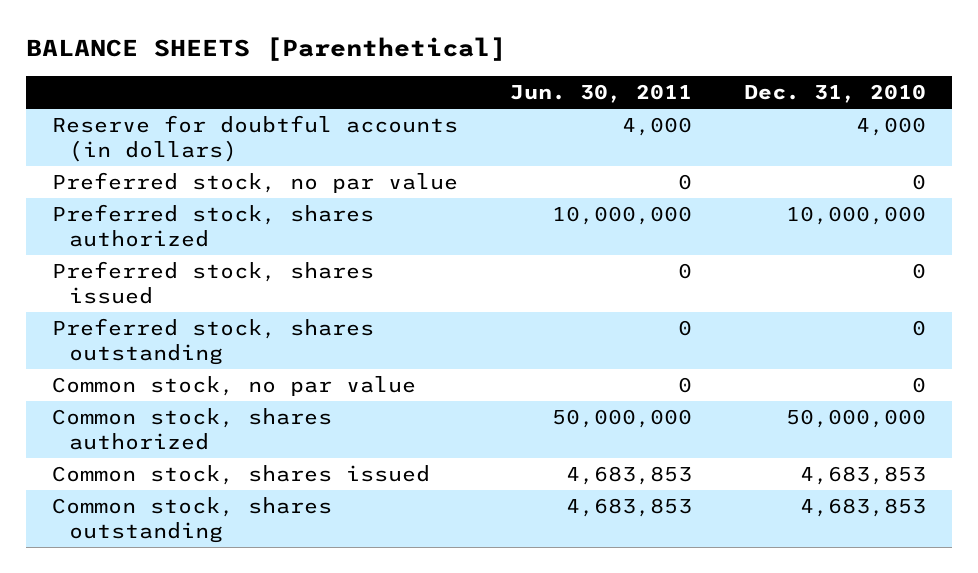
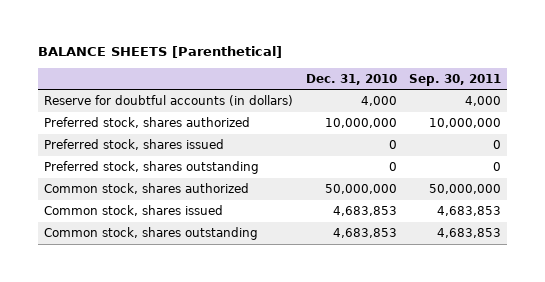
[509,84,692,104] Jun. 30, 2011 -> none
none -> [408,73,501,86] Sep. 30, 2011
[51,171,458,193] Preferred stock, no par value -> none
[51,375,416,396] Common stock, no par value -> none

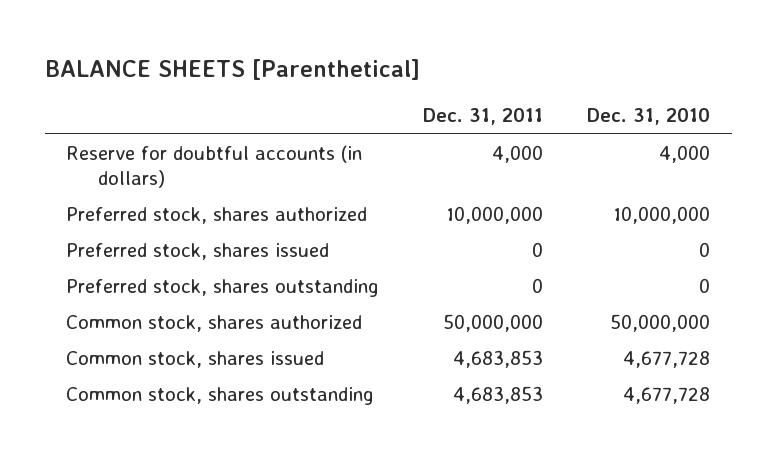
[408,73,501,86] Sep. 30, 2011 -> none
none -> [423,108,544,126] Dec. 31, 2011
[332,206,397,217] 4,683,853 -> [623,351,711,369] 4,677,728
[332,228,397,239] 4,683,853 -> [623,387,711,405] 4,677,728

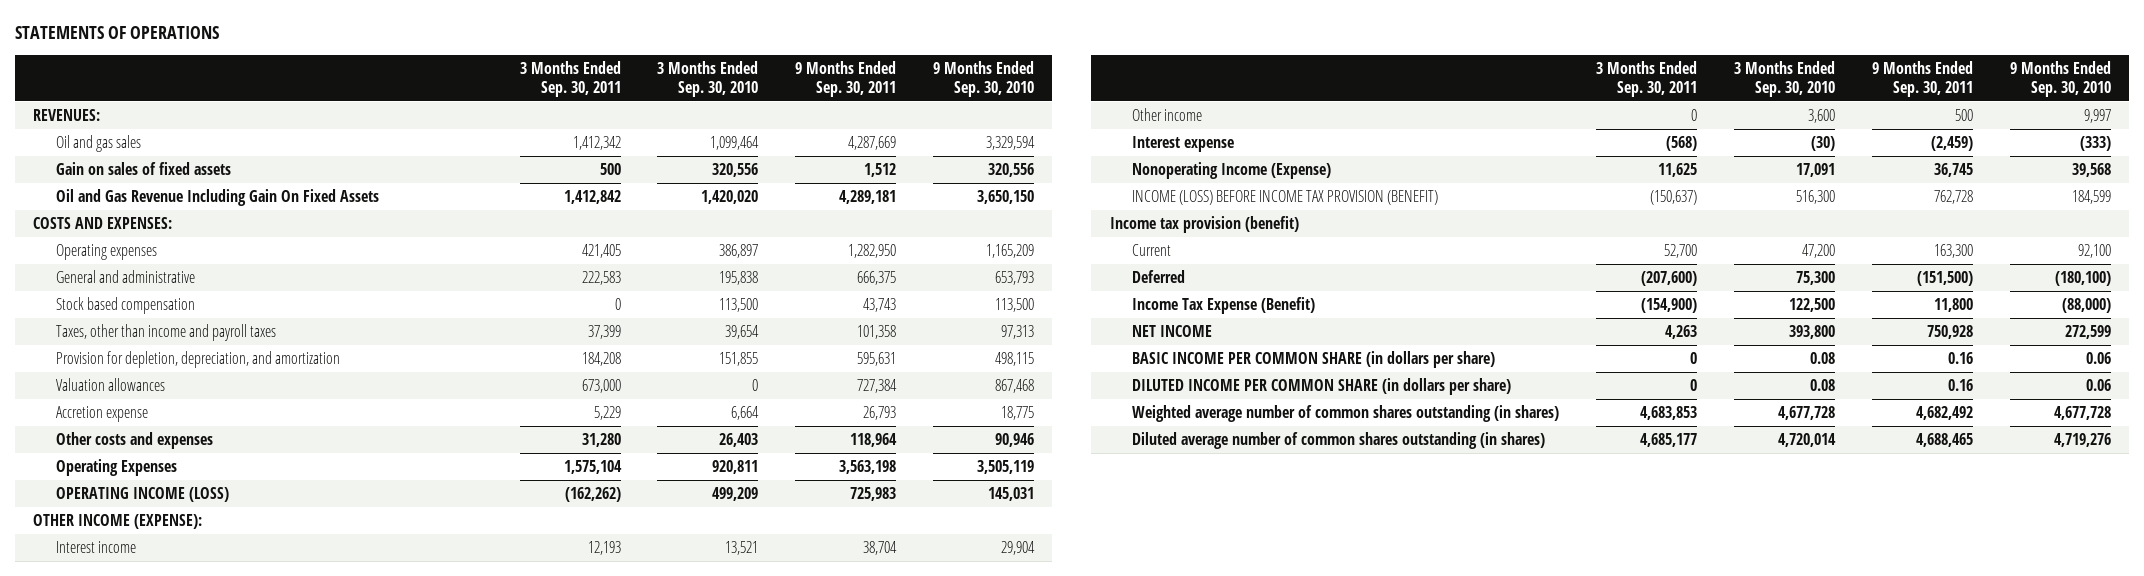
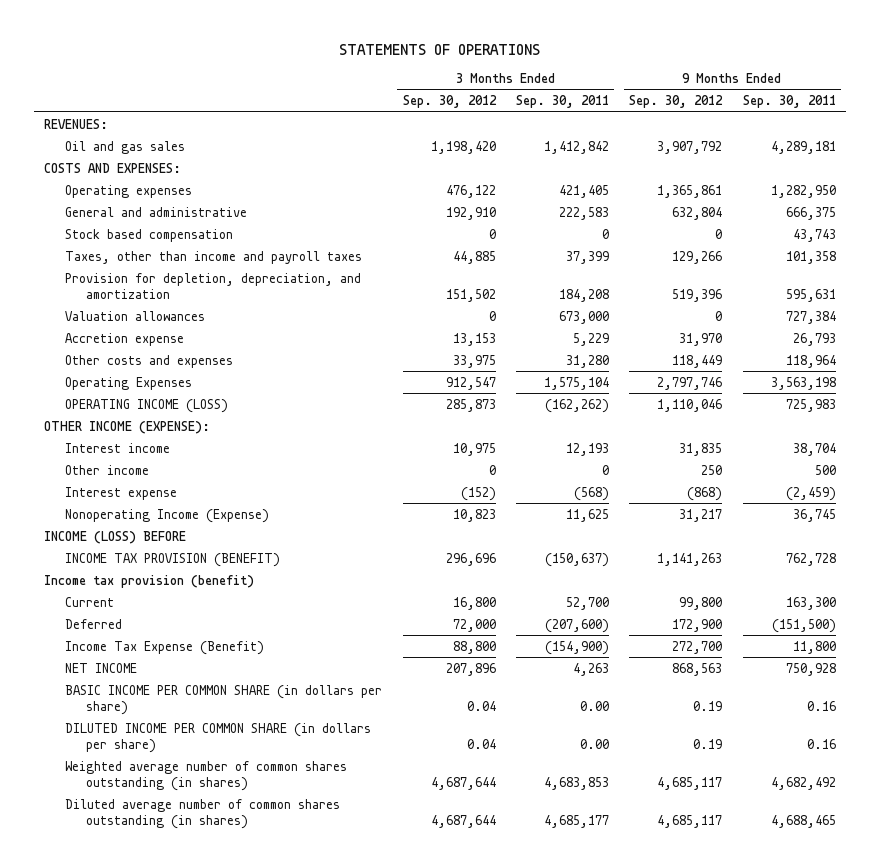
[657,60,759,97] 3 Months Ended Sep. 30, 2010 -> none
[933,60,1035,97] 9 Months Ended Sep. 30, 2010 -> none
none -> [402,95,497,109] Sep. 30, 2012
none -> [629,95,724,109] Sep. 30, 2012
[55,161,231,175] Gain on sales of fixed assets -> none
[55,188,379,206] Oil and Gas Revenue Including Gain On Fixed Assets -> none
[572,135,621,150] 1,412,342 -> [543,140,609,154] 1,412,842
[848,135,897,150] 4,287,669 -> [770,140,836,154] 4,289,181
none -> [44,530,187,544] INCOME (LOSS) BEFORE
[1132,189,1439,205] INCOME (LOSS) BEFORE INCOME TAX PROVISION (BENEFIT) -> [65,552,281,567] INCOME TAX PROVISION (BENEFIT)
[1690,351,1698,364] 0 -> [579,700,609,711] 0.00
[1690,378,1698,391] 0 -> [579,738,609,749] 0.00

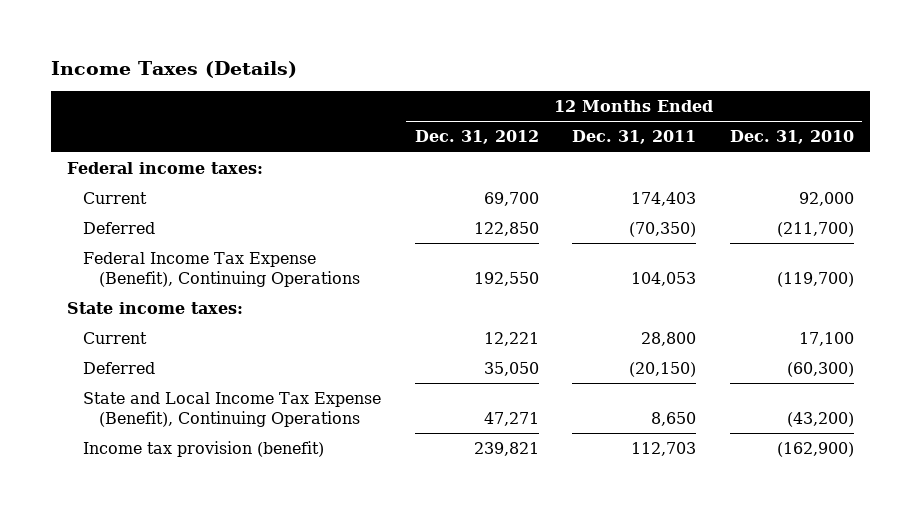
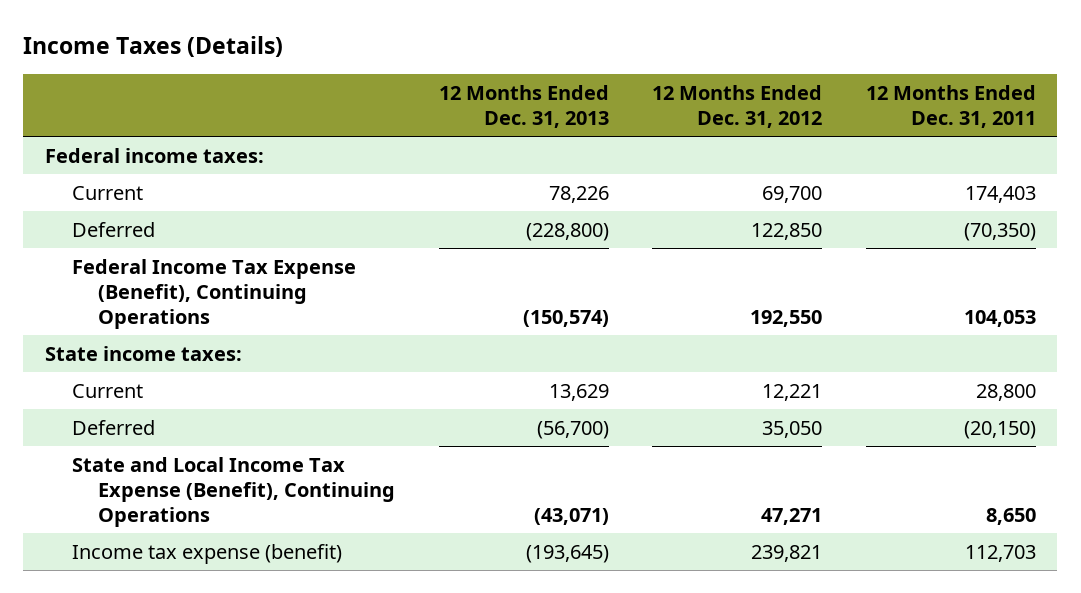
[729,130,854,145] Dec. 31, 2010 -> none
none -> [438,84,609,129] 12 Months Ended Dec. 31, 2013
[83,440,325,457] Income tax provision (benefit) -> [71,543,342,564] Income tax expense (benefit)

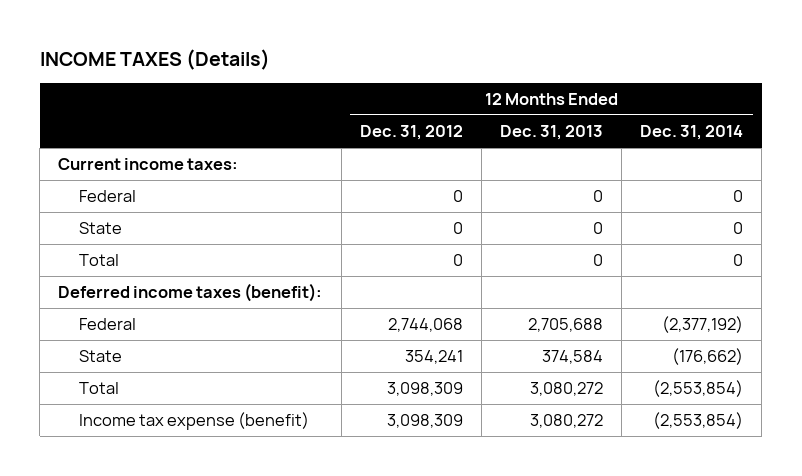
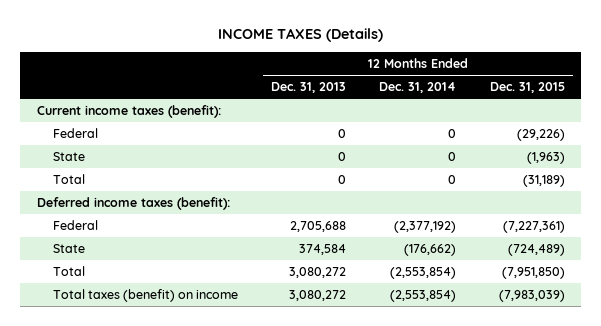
[359,125,463,141] Dec. 31, 2012 -> none
none -> [489,82,565,94] Dec. 31, 2015
[58,158,239,171] Current income taxes: -> [36,104,221,118] Current income taxes (benefit):
[78,412,309,431] Income tax expense (benefit) -> [52,288,238,302] Total taxes (benefit) on income

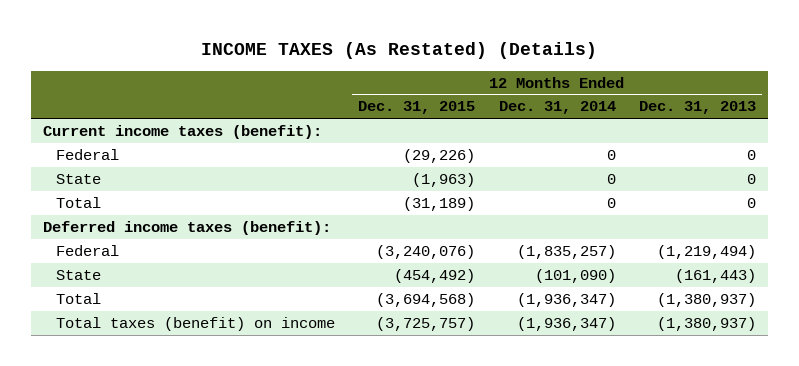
[217,28,383,43] INCOME TAXES (Details) -> [201,42,598,60] INCOME TAXES (As Restated) (Details)
[289,220,346,232] 2,705,688 -> [657,244,757,259] (1,219,494)
[394,220,457,233] (2,377,192) -> [516,244,616,259] (1,835,257)
[502,220,565,233] (7,227,361) -> [376,244,476,259] (3,240,076)
[298,243,346,255] 374,584 -> [675,268,757,283] (161,443)
[404,243,457,256] (176,662) -> [534,268,616,283] (101,090)
[507,243,565,256] (724,489) -> [394,268,476,283] (454,492)
[288,266,346,278] 3,080,272 -> [657,292,757,307] (1,380,937)
[390,266,457,279] (2,553,854) -> [516,292,616,307] (1,936,347)
[501,266,565,279] (7,951,850) -> [376,292,476,307] (3,694,568)
[288,289,346,301] 3,080,272 -> [657,316,757,331] (1,380,937)
[390,289,457,302] (2,553,854) -> [516,316,616,331] (1,936,347)
[498,289,565,302] (7,983,039) -> [376,316,476,331] (3,725,757)

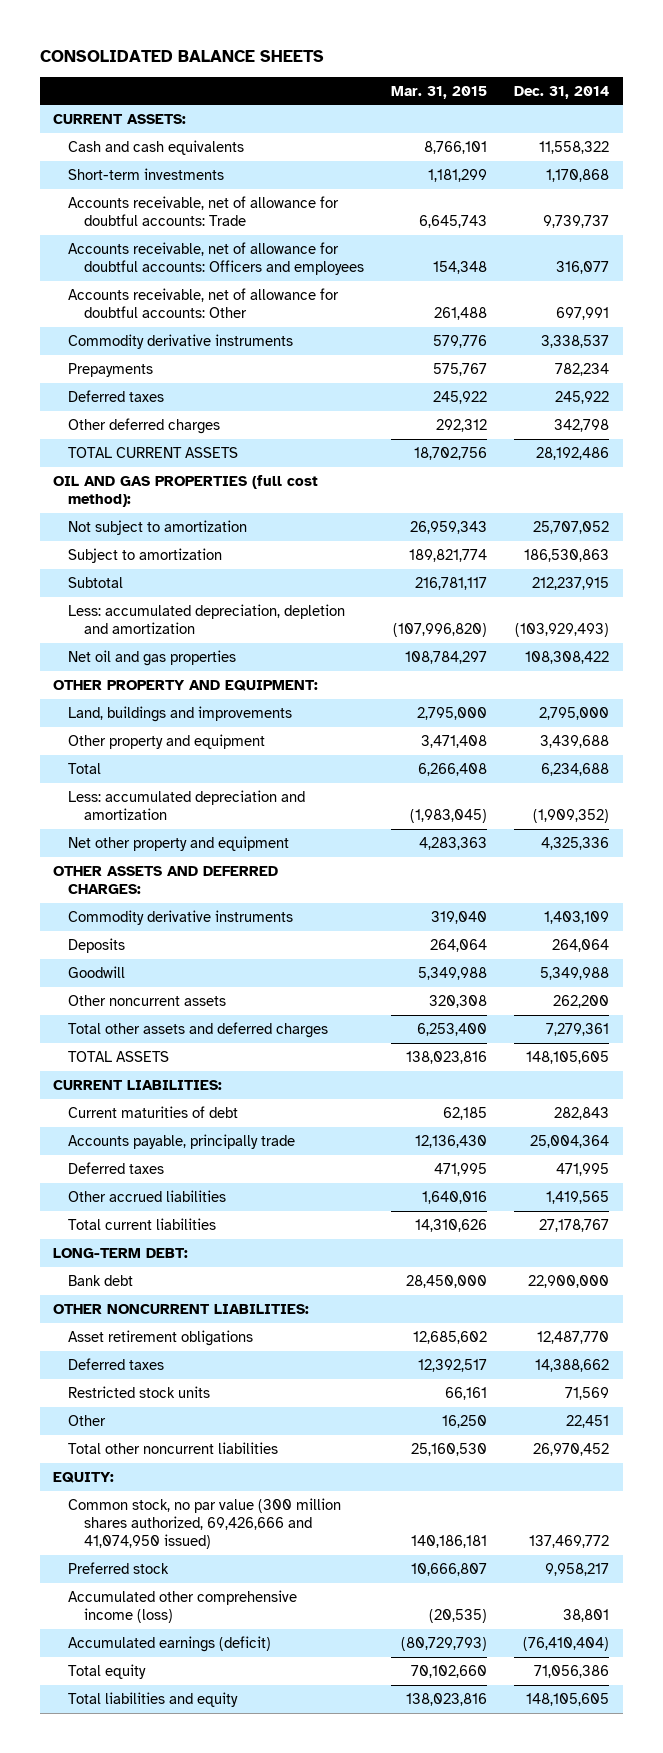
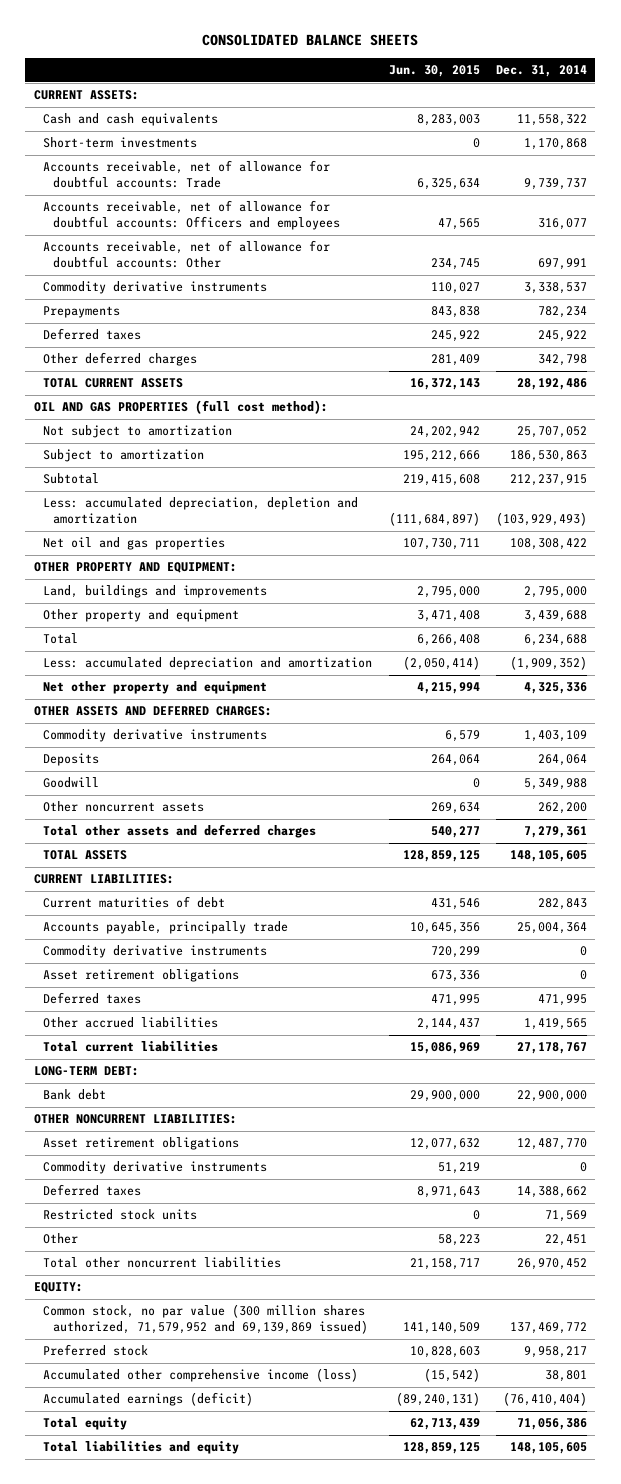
[390,85,487,99] Mar. 31, 2015 -> none
none -> [388,65,480,78] Jun. 30, 2015
none -> [43,945,268,959] Commodity derivative instruments
none -> [43,969,240,983] Asset retirement obligations
none -> [43,1161,268,1175] Commodity derivative instruments
[68,1497,342,1549] Common stock, no par value (300 million shares authorized, 69,426,666 and 41,074,950 issued) -> [43,1304,368,1335] Common stock, no par value (300 million shares authorized, 71,579,952 and 69,139,869 issued)

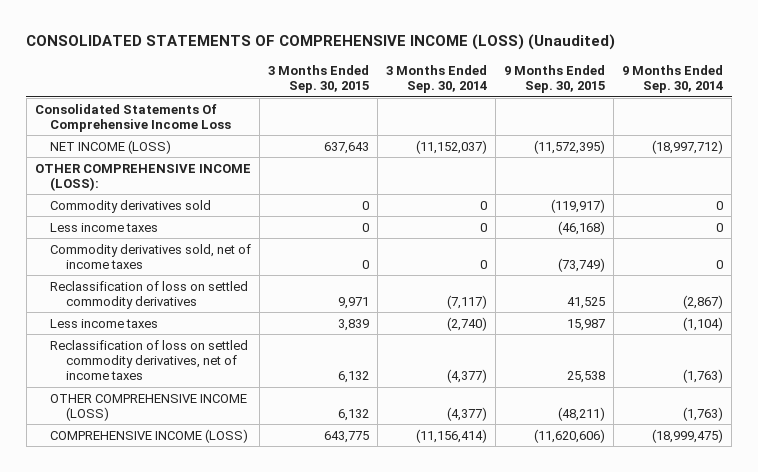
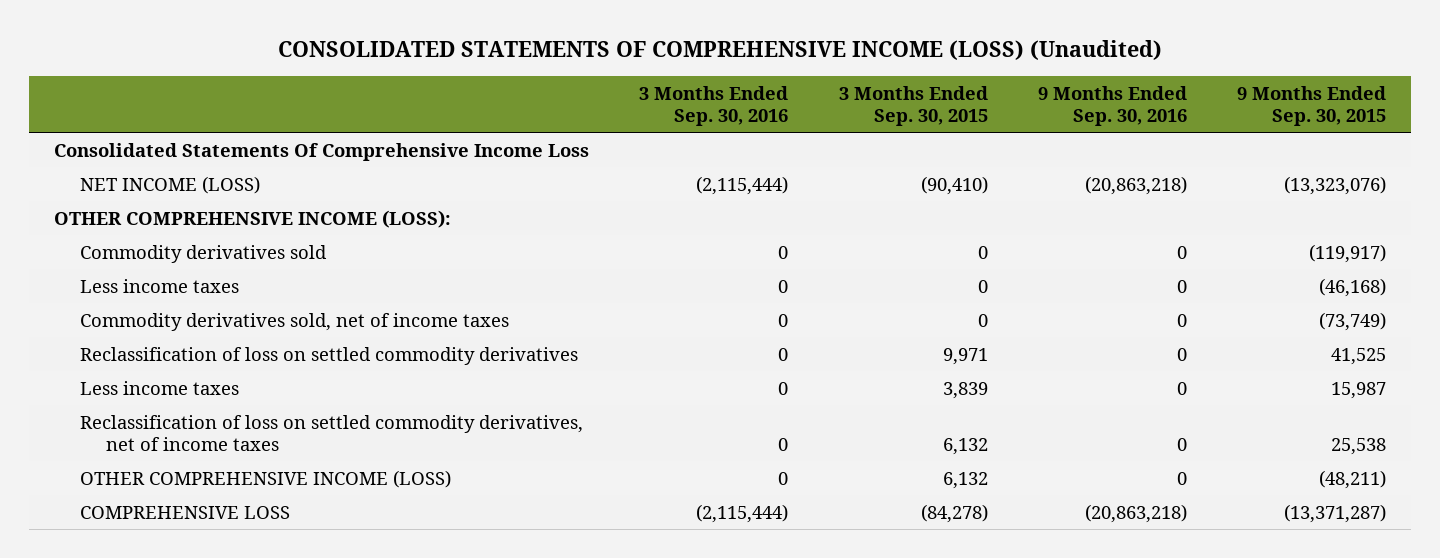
[386,65,488,94] 3 Months Ended Sep. 30, 2014 -> none
[622,65,724,94] 9 Months Ended Sep. 30, 2014 -> none
none -> [639,85,789,126] 3 Months Ended Sep. 30, 2016
none -> [1037,85,1187,126] 9 Months Ended Sep. 30, 2016
[324,141,370,154] 637,643 -> [920,175,988,195] (90,410)
[534,139,606,154] (11,572,395) -> [1284,175,1387,195] (13,323,076)
[50,428,249,443] COMPREHENSIVE INCOME (LOSS) -> [79,505,290,519] COMPREHENSIVE LOSS
[324,430,370,443] 643,775 -> [920,503,988,523] (84,278)
[534,428,606,443] (11,620,606) -> [1284,503,1387,523] (13,371,287)

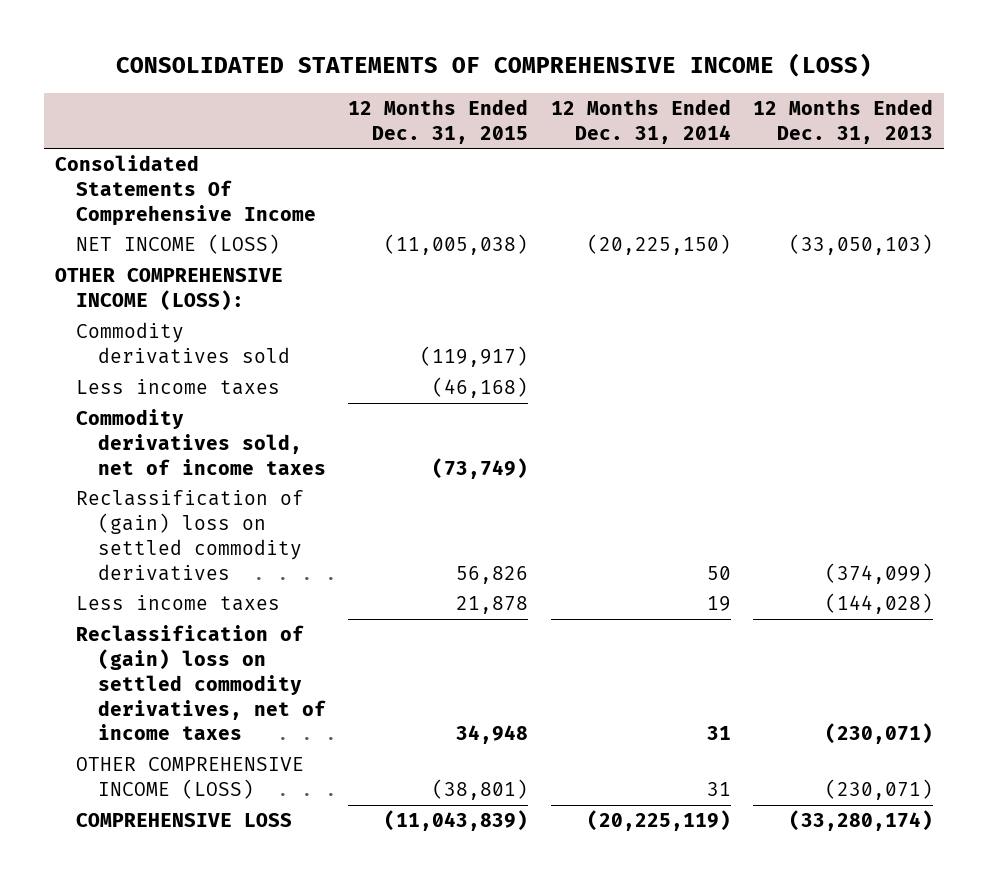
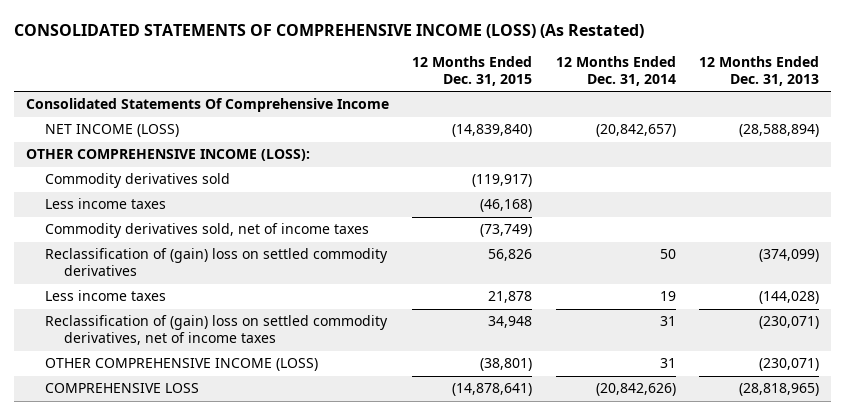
[115,53,872,78] CONSOLIDATED STATEMENTS OF COMPREHENSIVE INCOME (LOSS) -> [14,23,645,38] CONSOLIDATED STATEMENTS OF COMPREHENSIVE INCOME (LOSS) (As Restated)
[384,234,529,256] (11,005,038) -> [452,124,533,138] (14,839,840)
[586,234,731,256] (20,225,150) -> [595,124,676,138] (20,842,657)
[788,234,933,256] (33,050,103) -> [739,124,820,138] (28,588,894)
[384,810,529,832] (11,043,839) -> [452,383,533,397] (14,878,641)
[586,810,731,832] (20,225,119) -> [595,383,676,397] (20,842,626)
[788,810,933,832] (33,280,174) -> [739,383,820,397] (28,818,965)

